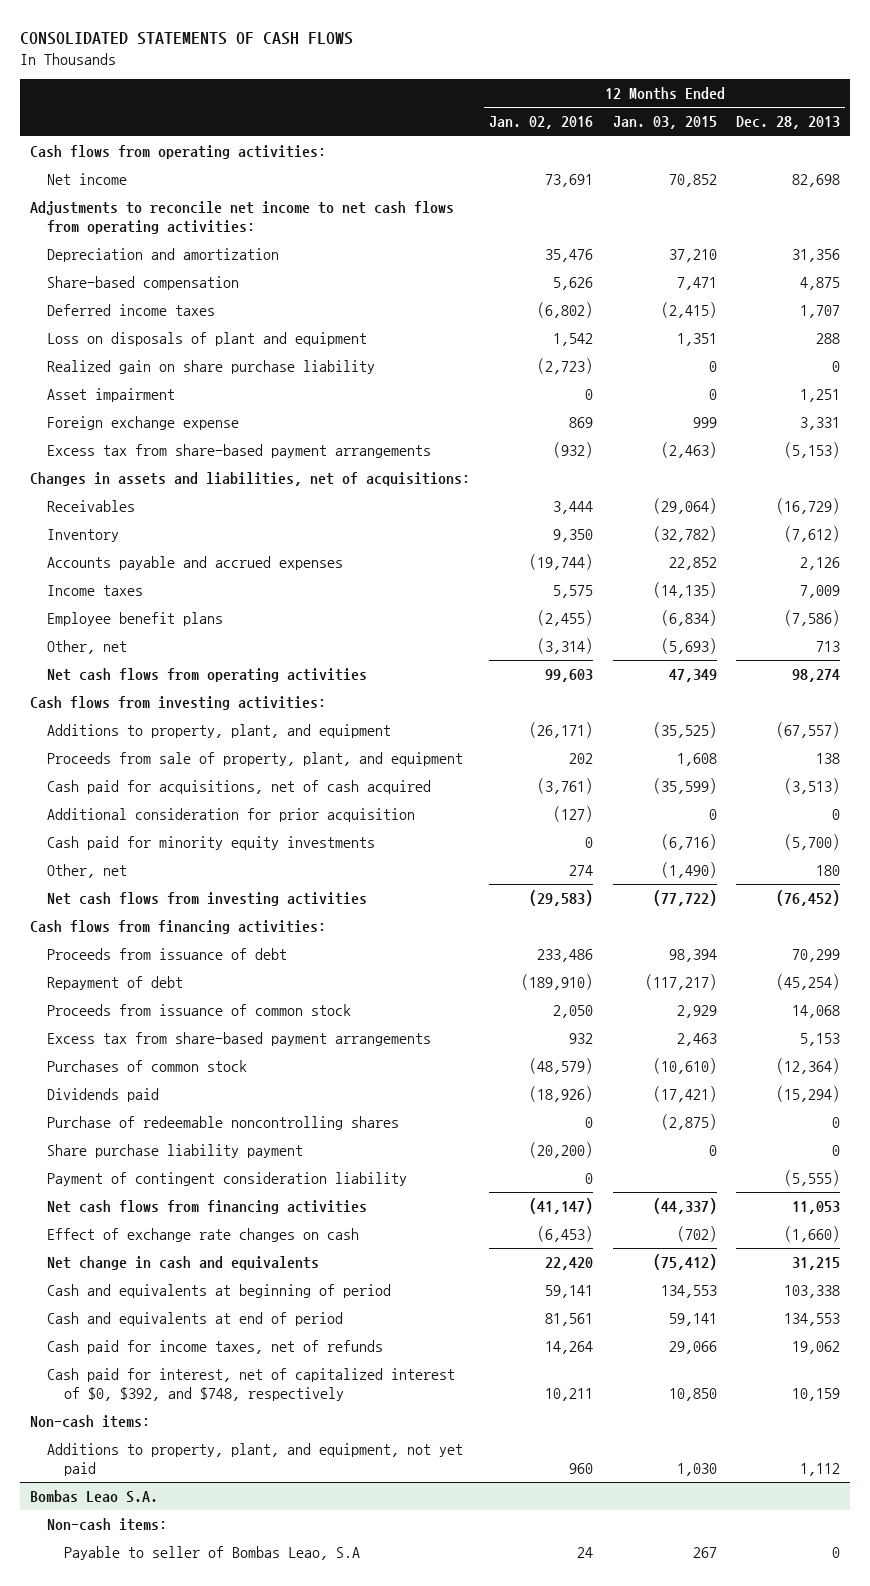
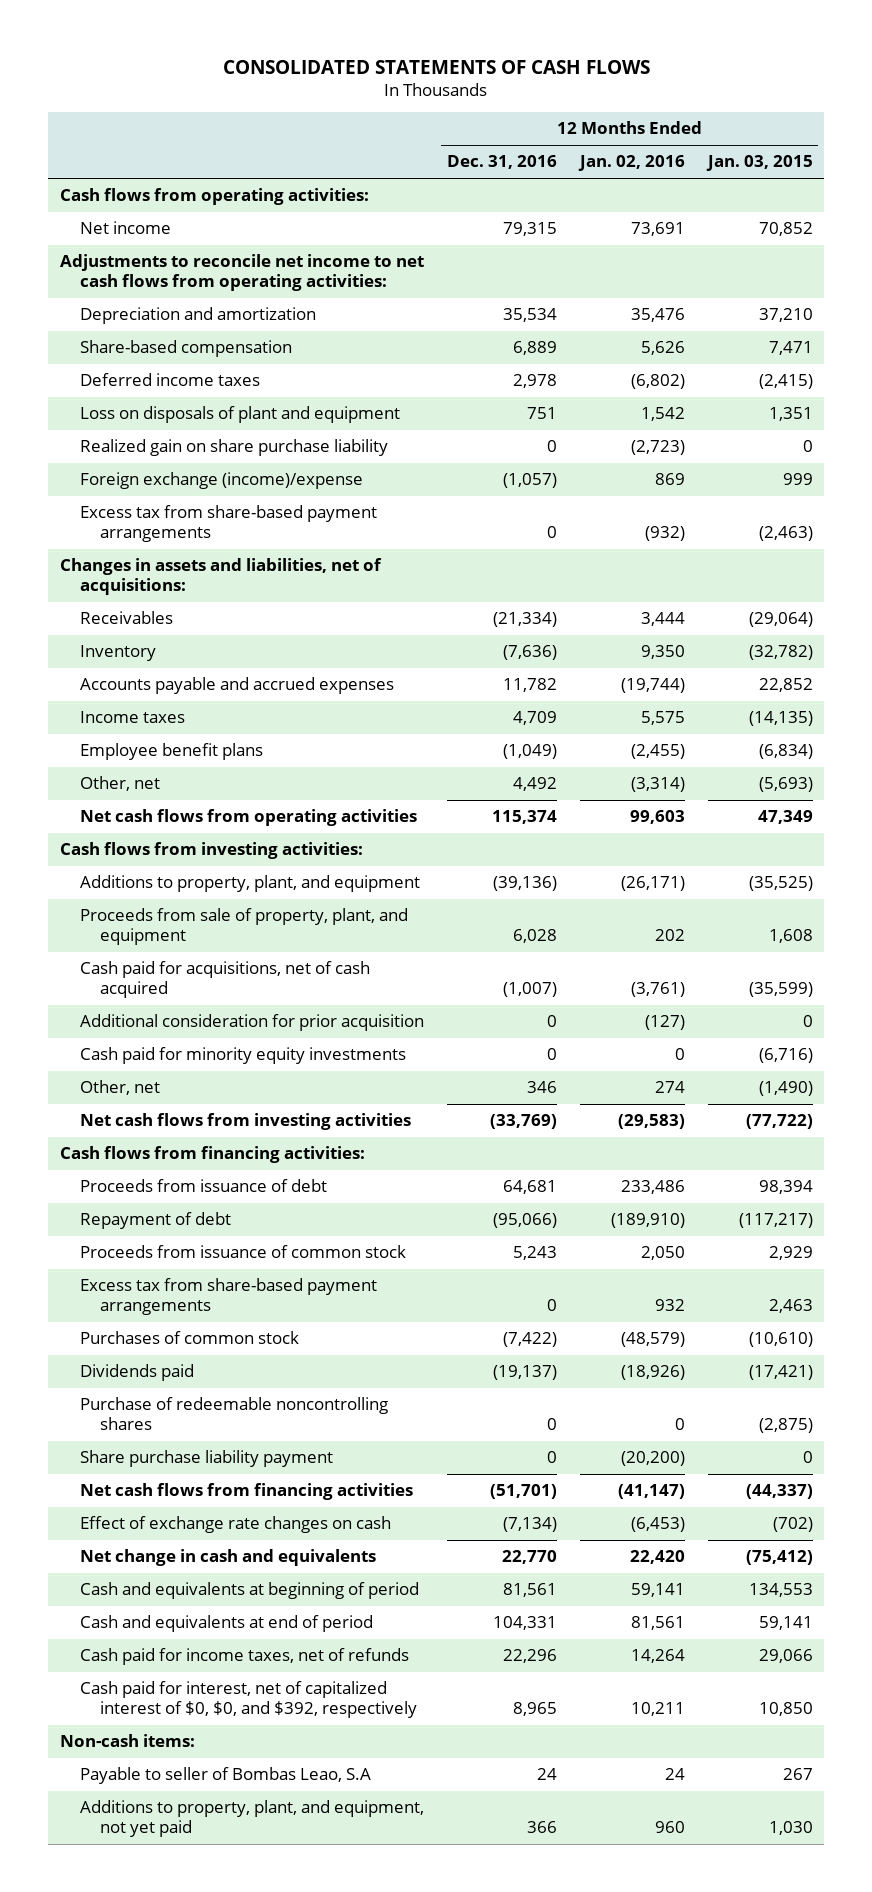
[736,116,841,130] Dec. 28, 2013 -> none
none -> [446,155,557,170] Dec. 31, 2016
[46,387,175,402] Asset impairment -> none
[46,415,239,430] Foreign exchange expense -> [79,472,363,490] Foreign exchange (income)/expense
[46,1171,407,1186] Payment of contingent consideration liability -> none
[29,1414,150,1428] Non-cash items: -> none
[29,1489,158,1503] Bombas Leao S.A. -> none
[46,1367,455,1401] Cash paid for interest, net of capitalized interest of $0, $392, and $748, respectively -> [79,1681,418,1719] Cash paid for interest, net of capitalized interest of $0, $0, and $392, respectively
[46,1442,463,1476] Additions to property, plant, and equipment, not yet paid -> [79,1800,424,1838] Additions to property, plant, and equipment, not yet paid

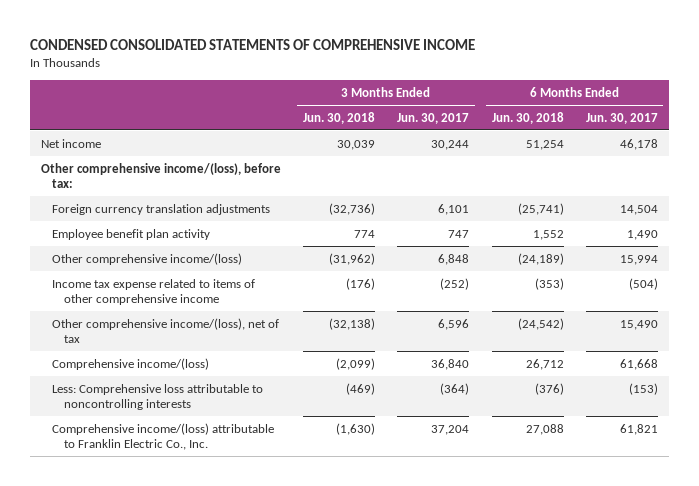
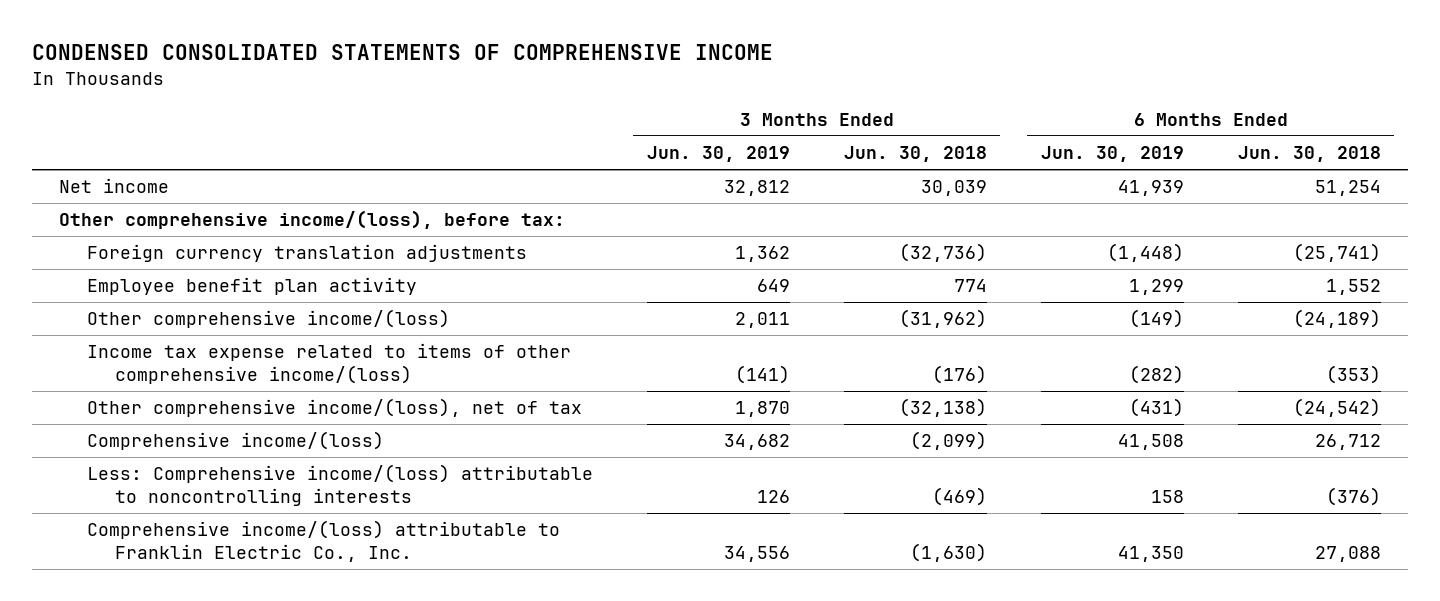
[397,112,470,124] Jun. 30, 2017 -> none
[585,112,658,124] Jun. 30, 2017 -> none
none -> [646,146,790,163] Jun. 30, 2019
none -> [1040,146,1184,163] Jun. 30, 2019
[52,278,256,306] Income tax expense related to items of other comprehensive income -> [86,343,571,385] Income tax expense related to items of other comprehensive income/(loss)
[52,383,264,411] Less: Comprehensive loss attributable to noncontrolling interests -> [86,464,593,507] Less: Comprehensive income/(loss) attributable to noncontrolling interests

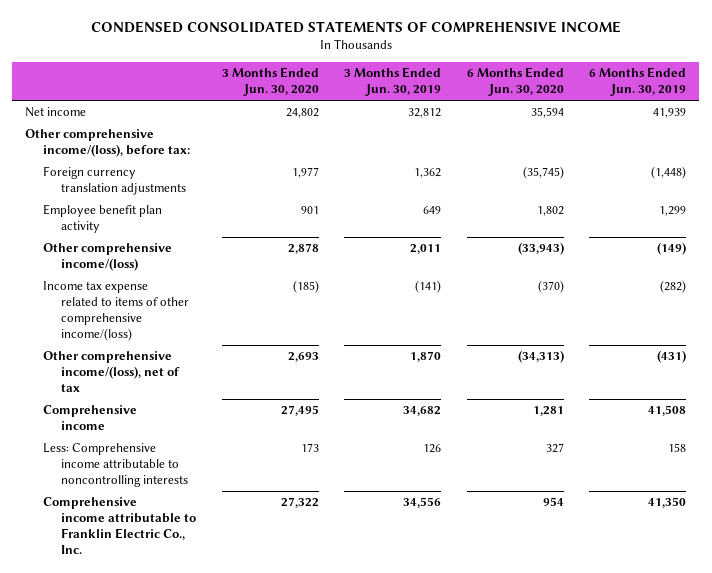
[843,146,987,163] Jun. 30, 2018 -> none
[1237,146,1381,163] Jun. 30, 2018 -> none
none -> [221,67,319,97] 3 Months Ended Jun. 30, 2020
none -> [466,67,564,97] 6 Months Ended Jun. 30, 2020
[86,431,384,451] Comprehensive income/(loss) -> [43,405,138,431] Comprehensive income
[86,464,593,507] Less: Comprehensive income/(loss) attributable to noncontrolling interests -> [43,443,189,488] Less: Comprehensive income attributable to noncontrolling interests
[86,520,560,563] Comprehensive income/(loss) attributable to Franklin Electric Co., Inc. -> [43,497,197,554] Comprehensive income attributable to Franklin Electric Co., Inc.

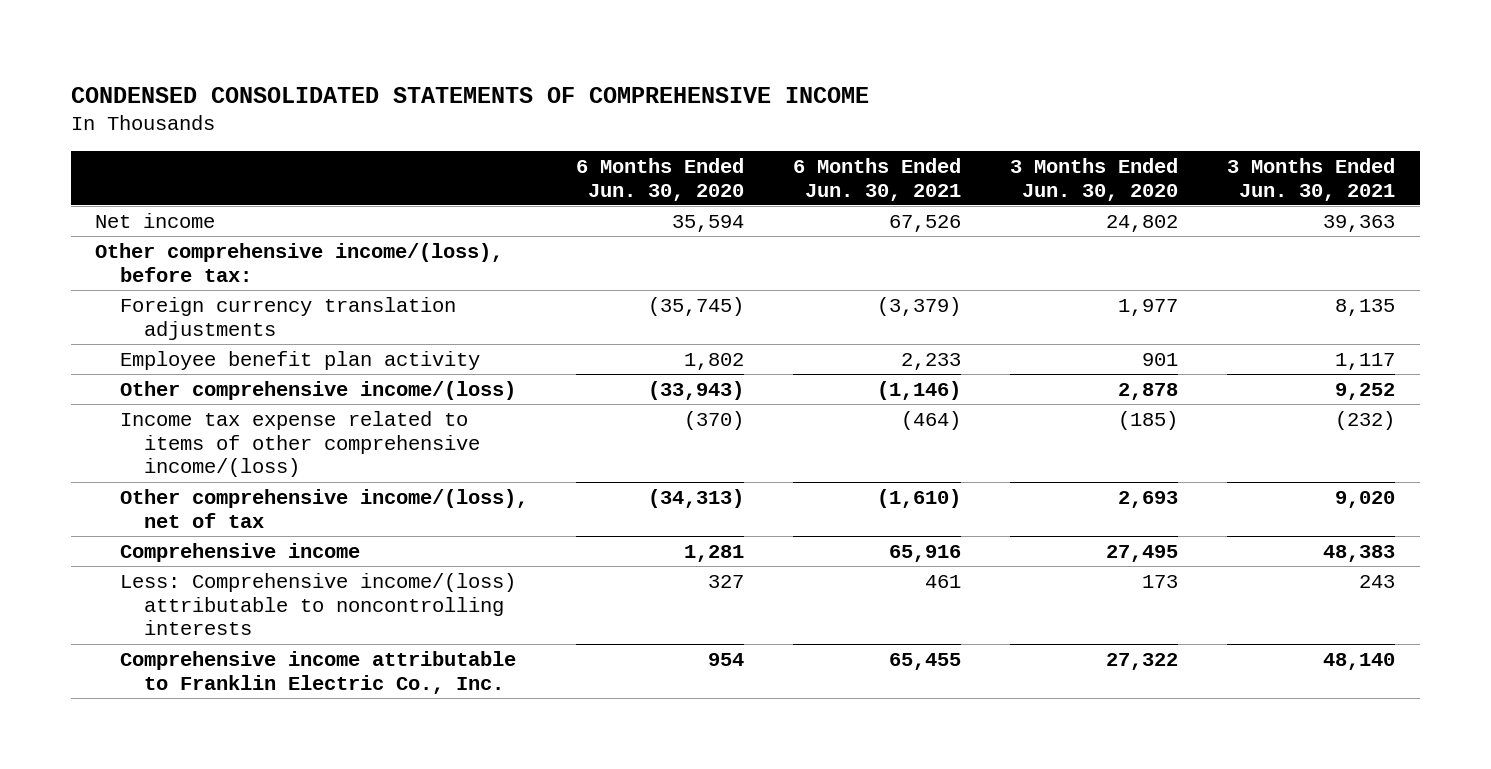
[344,67,442,97] 3 Months Ended Jun. 30, 2019 -> none
[589,67,687,97] 6 Months Ended Jun. 30, 2019 -> none
none -> [793,157,962,201] 6 Months Ended Jun. 30, 2021
none -> [1227,157,1396,201] 3 Months Ended Jun. 30, 2021
[43,443,189,488] Less: Comprehensive income attributable to noncontrolling interests -> [119,572,516,636] Less: Comprehensive income/(loss) attributable to noncontrolling interests

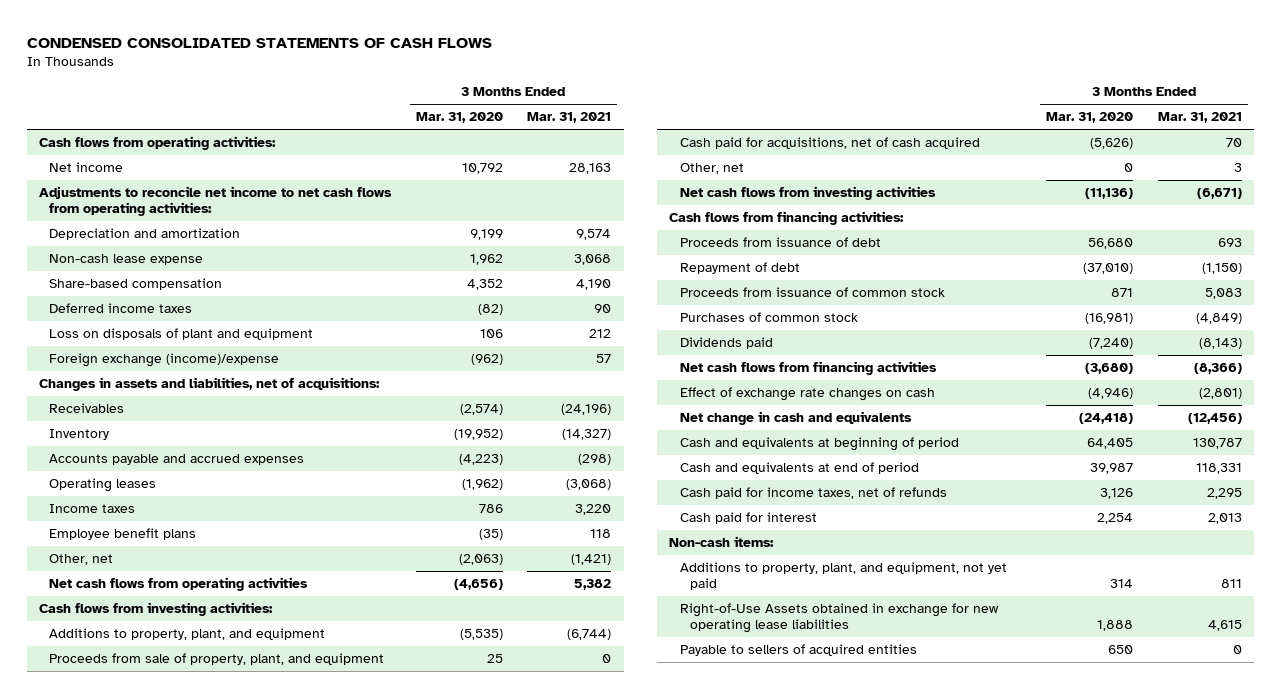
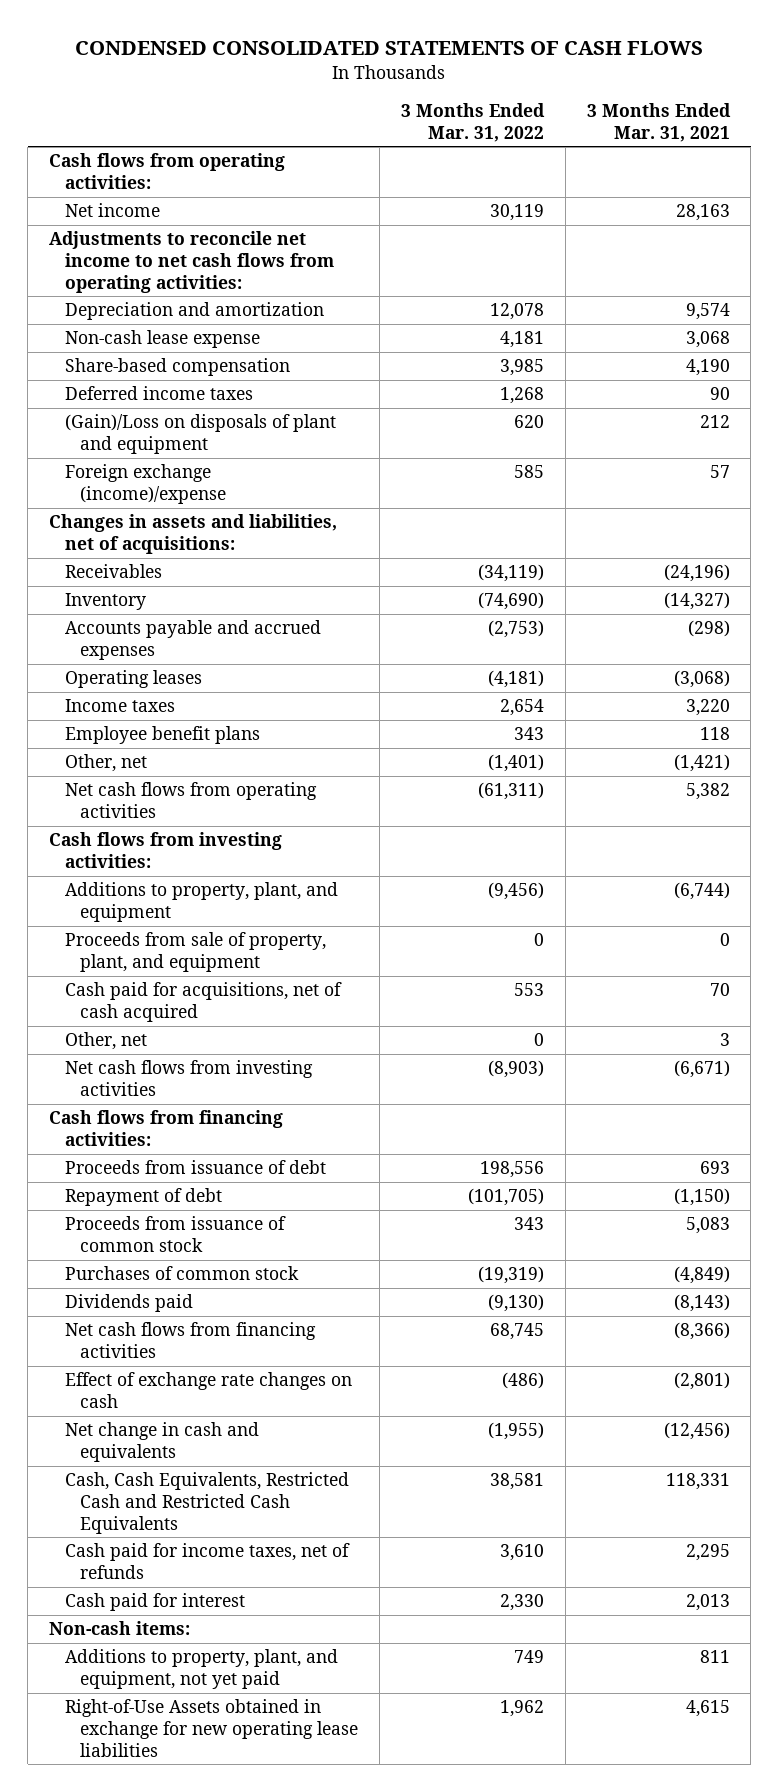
[415,112,503,124] Mar. 31, 2020 -> none
none -> [401,102,546,142] 3 Months Ended Mar. 31, 2022
[49,328,314,341] Loss on disposals of plant and equipment -> [64,414,336,455] (Gain)/Loss on disposals of plant and equipment
[679,437,959,452] Cash and equivalents at beginning of period -> none
[679,462,919,475] Cash and equivalents at end of period -> [64,1472,349,1534] Cash, Cash Equivalents, Restricted Cash and Restricted Cash Equivalents
[679,644,917,657] Payable to sellers of acquired entities -> none

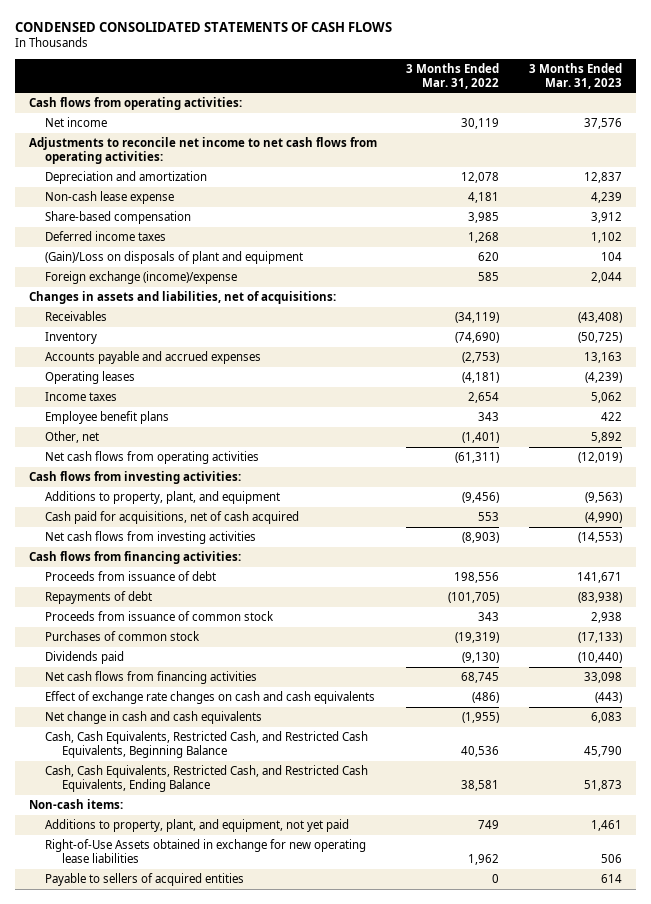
[586,102,731,142] 3 Months Ended Mar. 31, 2021 -> none
none -> [528,62,622,89] 3 Months Ended Mar. 31, 2023
[64,932,326,973] Proceeds from sale of property, plant, and equipment -> none
[64,1032,147,1051] Other, net -> none
[64,1188,222,1207] Repayment of debt -> [45,590,153,604] Repayments of debt
[64,1543,350,1580] Cash paid for income taxes, net of refunds -> none
[64,1593,245,1612] Cash paid for interest -> none
[64,1372,352,1409] Effect of exchange rate changes on cash -> [45,690,376,704] Effect of exchange rate changes on cash and cash equivalents
[64,1422,259,1463] Net change in cash and equivalents -> [45,710,263,724] Net change in cash and cash equivalents
[64,1472,349,1534] Cash, Cash Equivalents, Restricted Cash and Restricted Cash Equivalents -> [45,730,369,758] Cash, Cash Equivalents, Restricted Cash, and Restricted Cash Equivalents, Beginning Balance
[490,1473,545,1491] 38,581 -> [461,745,500,757] 40,536
none -> [45,764,369,792] Cash, Cash Equivalents, Restricted Cash, and Restricted Cash Equivalents, Ending Balance
none -> [45,872,245,886] Payable to sellers of acquired entities

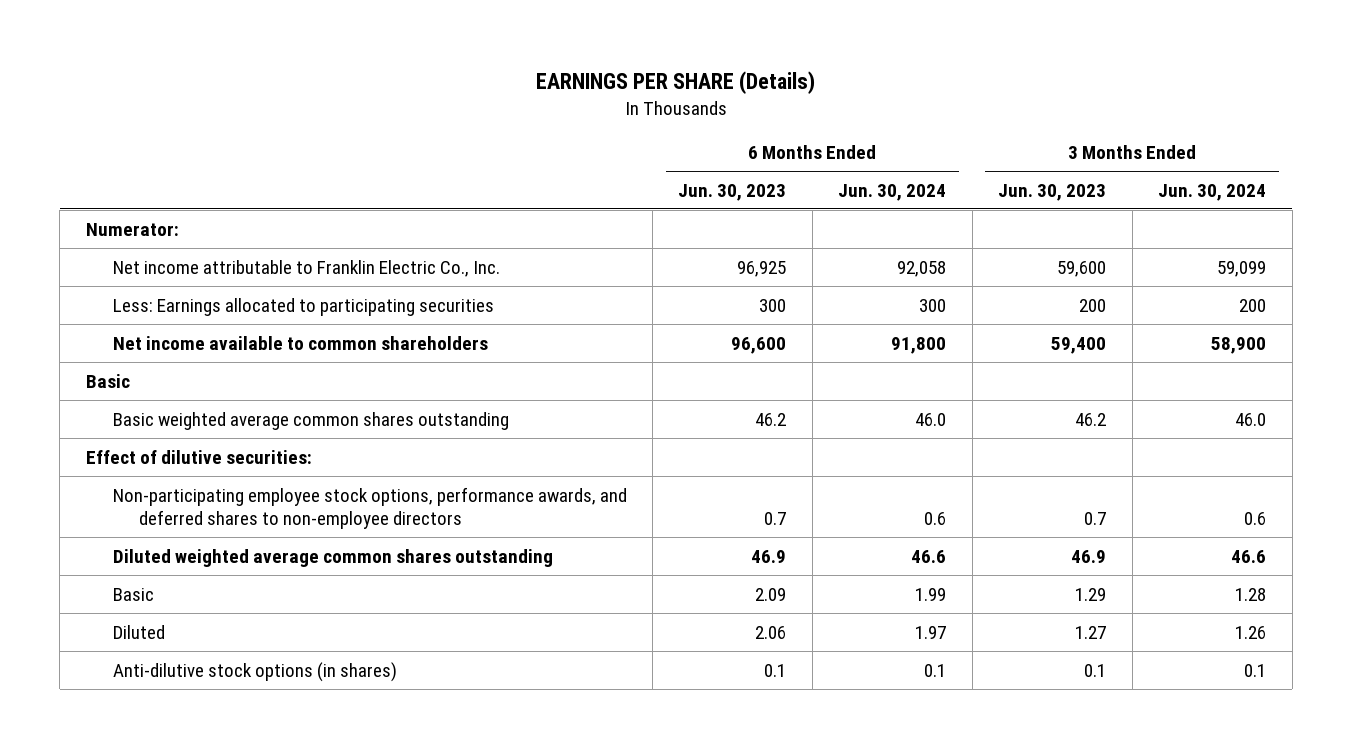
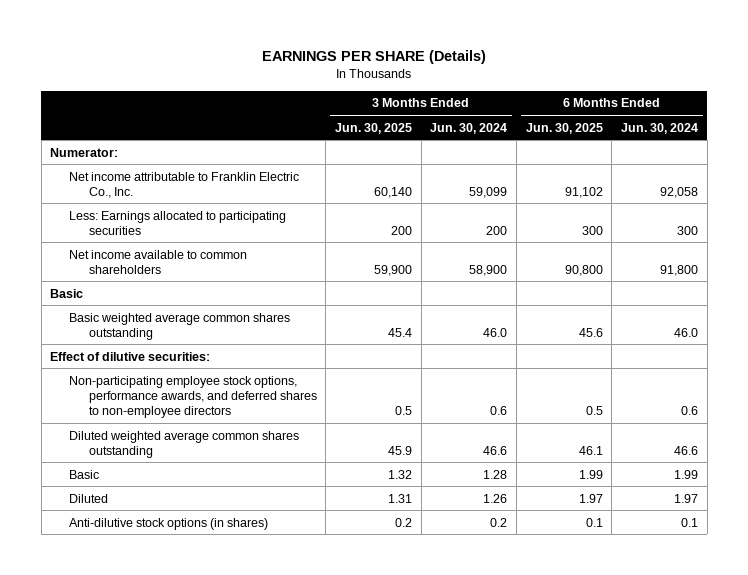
[678,183,787,201] Jun. 30, 2023 -> none
[998,183,1107,201] Jun. 30, 2023 -> none
none -> [334,122,412,134] Jun. 30, 2025
none -> [525,122,603,134] Jun. 30, 2025
[1244,663,1267,677] 0.1 -> [490,517,508,527] 0.2

